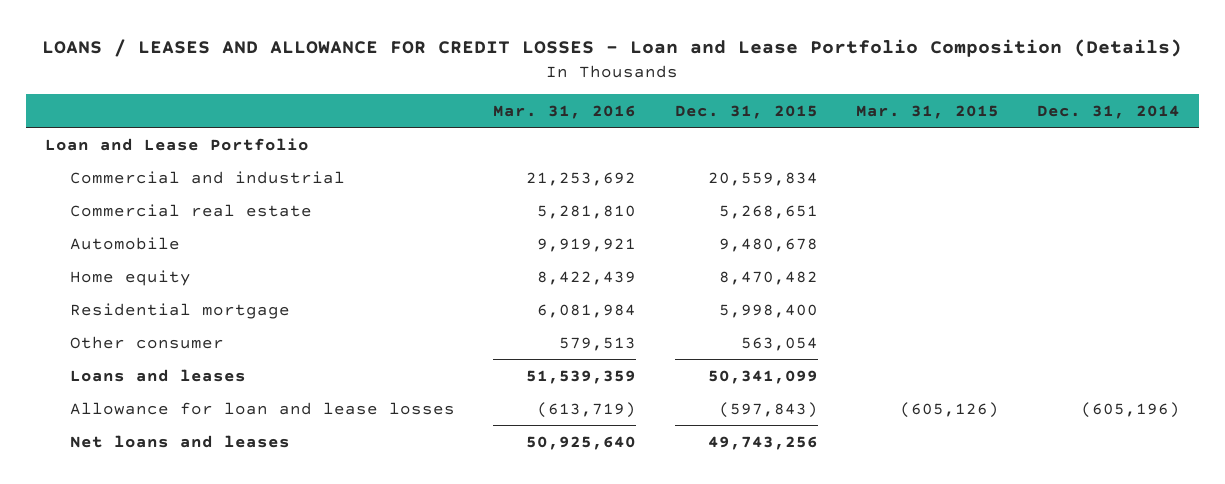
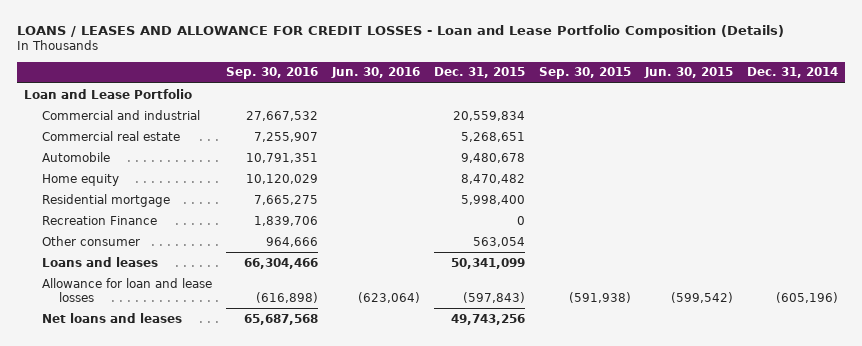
[493,105,637,120] Mar. 31, 2016 -> none
[855,105,999,120] Mar. 31, 2015 -> none
none -> [225,67,318,80] Sep. 30, 2016
none -> [330,67,420,79] Jun. 30, 2016
none -> [539,67,632,80] Sep. 30, 2015
none -> [644,67,734,79] Jun. 30, 2015
none -> [41,215,157,225] Recreation Finance

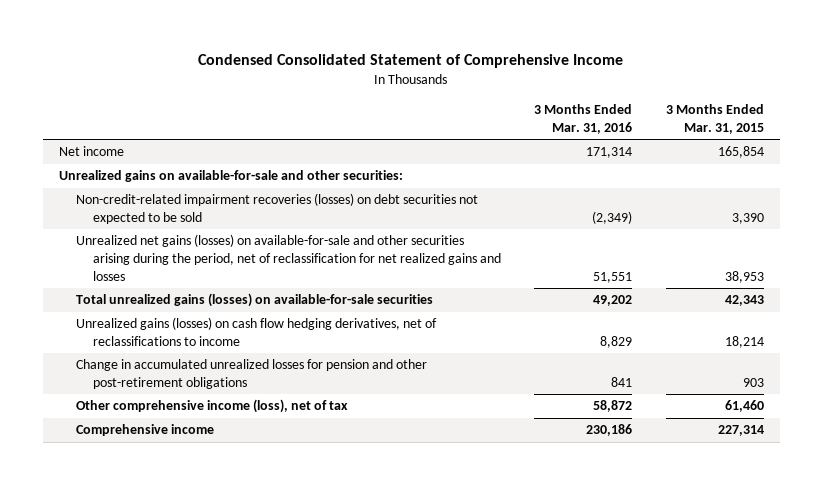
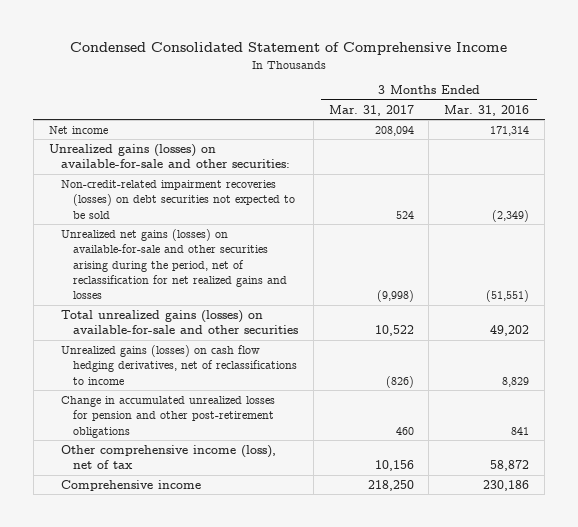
[665,104,764,135] 3 Months Ended Mar. 31, 2015 -> none
none -> [328,104,414,116] Mar. 31, 2017
[59,170,404,183] Unrealized gains on available-for-sale and other securities: -> [48,143,290,169] Unrealized gains (losses) on available-for-sale and other securities:
[593,271,633,283] 51,551 -> [486,290,530,303] (51,551)
[76,293,434,308] Total unrealized gains (losses) on available-for-sale securities -> [60,309,298,335] Total unrealized gains (losses) on available-for-sale and other securities

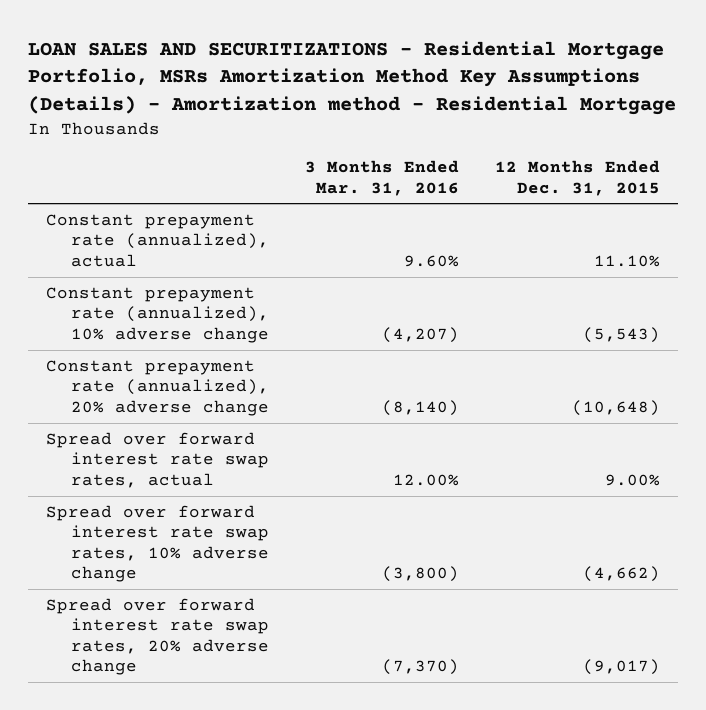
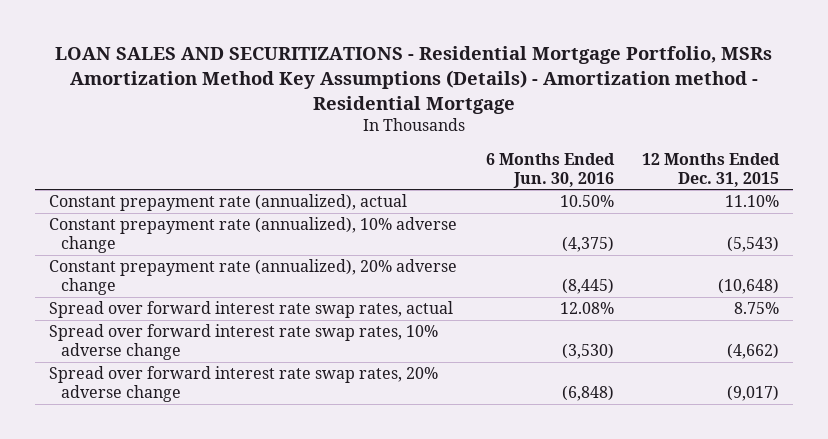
[305,160,460,196] 3 Months Ended Mar. 31, 2016 -> none
none -> [485,152,615,188] 6 Months Ended Jun. 30, 2016
[605,473,661,486] 9.00% -> [734,302,780,315] 8.75%

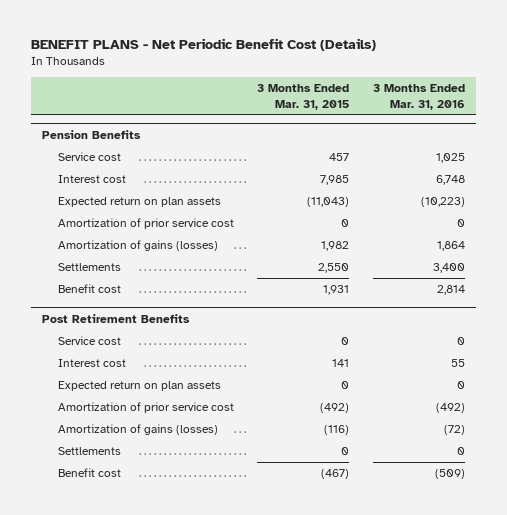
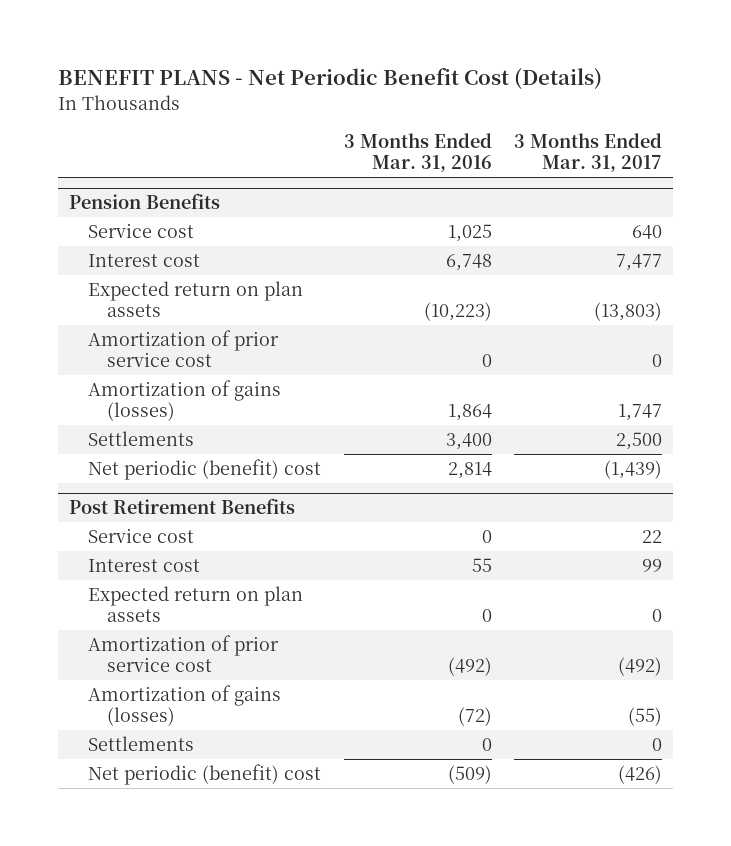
[257,84,350,110] 3 Months Ended Mar. 31, 2015 -> none
none -> [514,133,663,173] 3 Months Ended Mar. 31, 2017
[58,284,122,294] Benefit cost -> [88,458,322,480] Net periodic (benefit) cost
[58,468,122,478] Benefit cost -> [88,763,322,785] Net periodic (benefit) cost

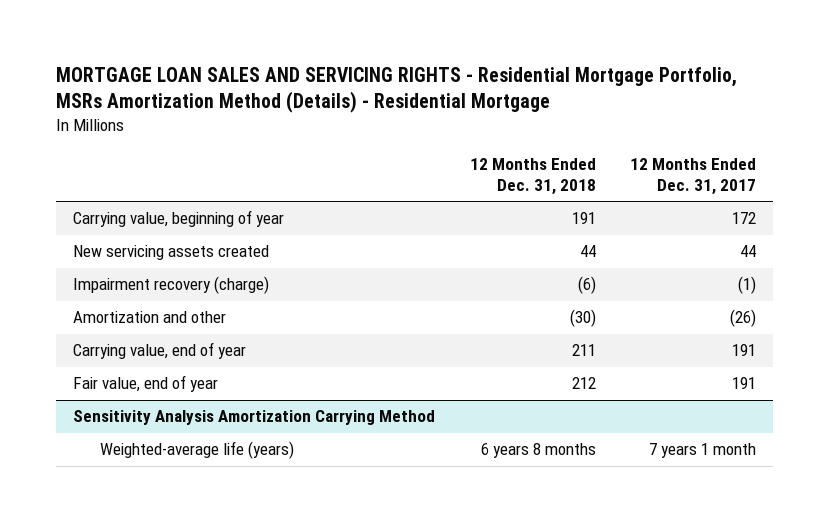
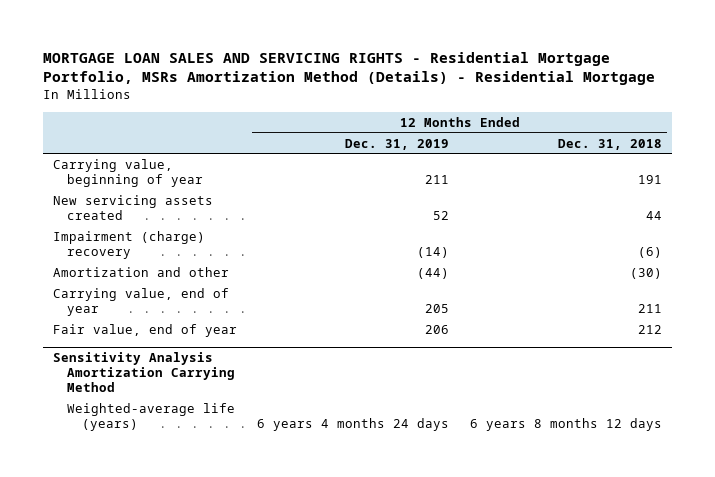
[630,158,757,195] 12 Months Ended Dec. 31, 2017 -> none
none -> [345,138,450,150] Dec. 31, 2019
[73,276,270,295] Impairment recovery (charge) -> [53,230,206,259] Impairment (charge) recovery
[480,443,596,459] 6 years 8 months -> [469,417,662,431] 6 years 8 months 12 days

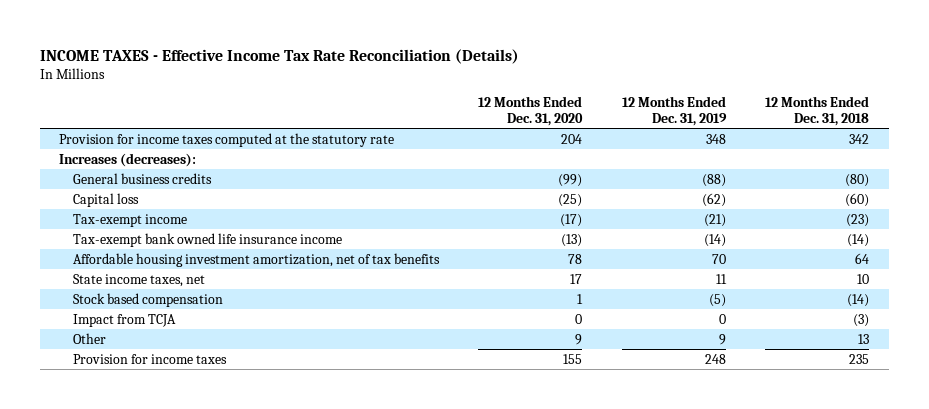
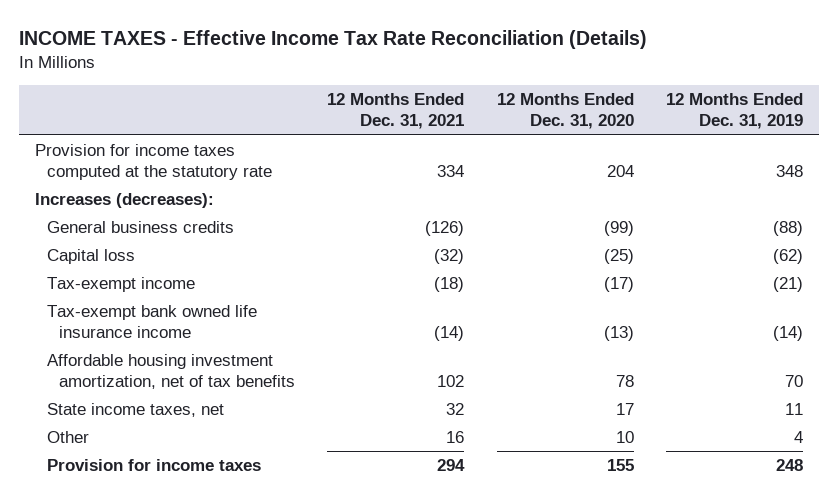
[765,96,870,126] 12 Months Ended Dec. 31, 2018 -> none
none -> [327,93,465,130] 12 Months Ended Dec. 31, 2021
[72,292,223,307] Stock based compensation -> none
[72,313,176,327] Impact from TCJA -> none
[575,333,583,345] 9 -> [615,430,634,443] 10
[718,333,726,345] 9 -> [794,430,804,443] 4

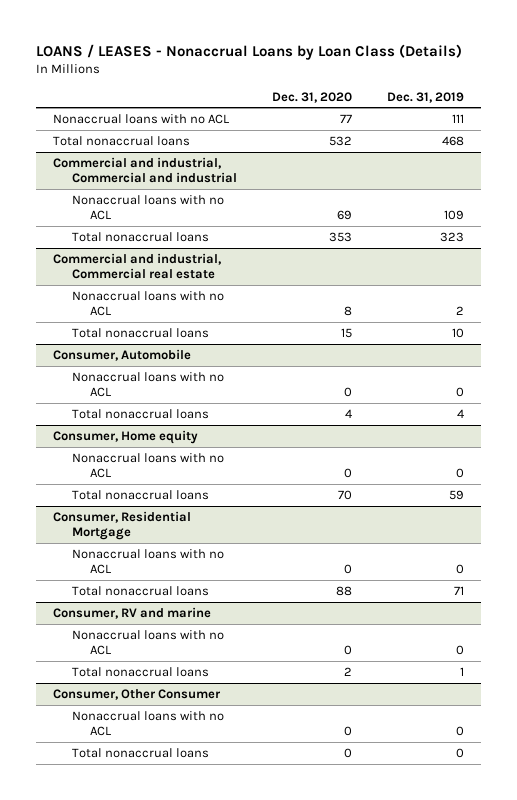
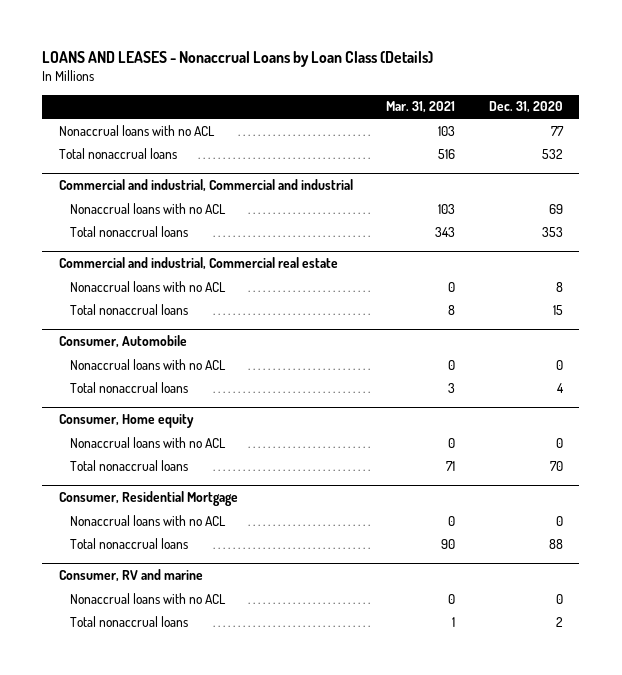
[35,43,462,60] LOANS / LEASES - Nonaccrual Loans by Loan Class (Details) -> [42,51,434,68] LOANS AND LEASES - Nonaccrual Loans by Loan Class (Details)
[386,91,464,103] Dec. 31, 2019 -> none
none -> [386,101,456,114] Mar. 31, 2021
[53,688,222,700] Consumer, Other Consumer -> none
[71,710,224,737] Nonaccrual loans with no ACL -> none
[71,747,209,758] Total nonaccrual loans -> none

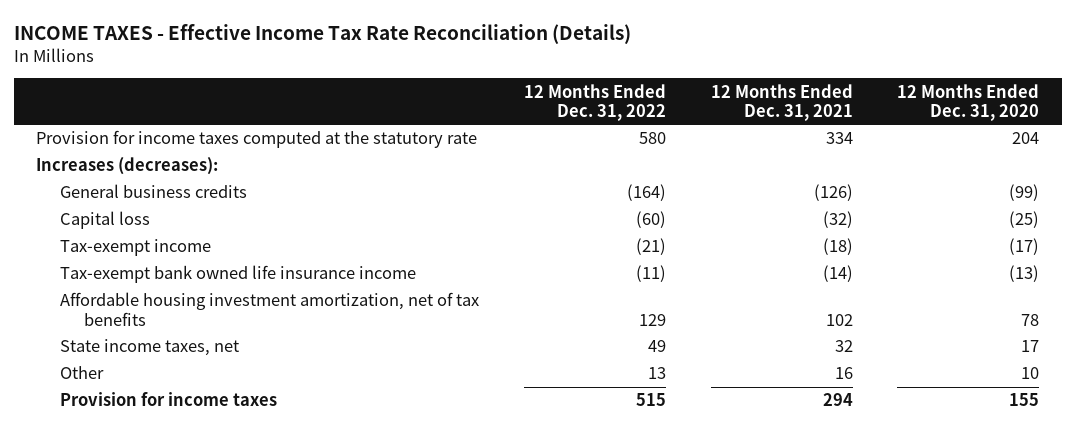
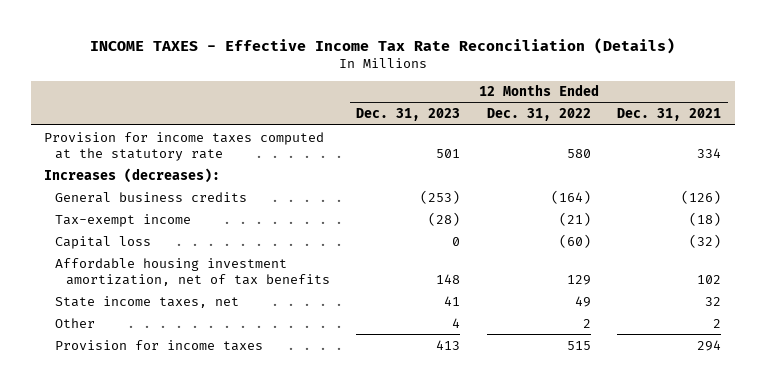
[897,83,1040,121] 12 Months Ended Dec. 31, 2020 -> none
none -> [356,108,461,122] Dec. 31, 2023
[60,265,417,284] Tax-exempt bank owned life insurance income -> none
[60,211,151,230] Capital loss -> [54,235,151,249] Capital loss
[647,367,666,380] 13 -> [582,318,591,328] 2
[834,367,853,380] 16 -> [713,318,722,328] 2

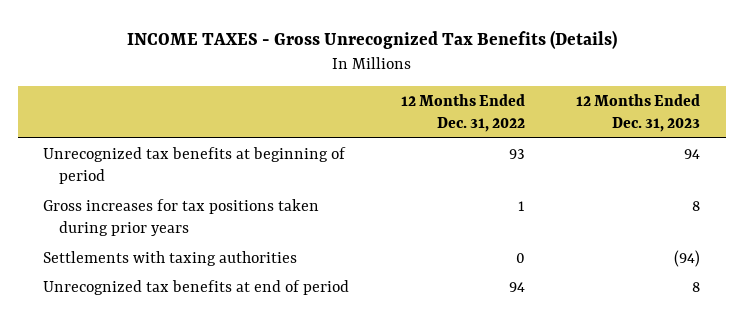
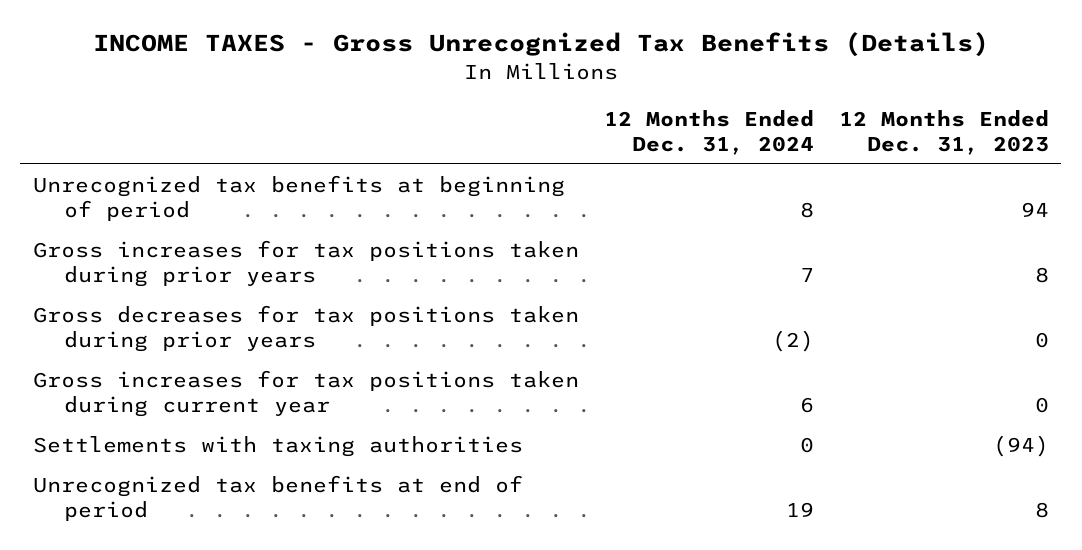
[400,93,525,133] 12 Months Ended Dec. 31, 2022 -> none
none -> [603,109,814,155] 12 Months Ended Dec. 31, 2024
none -> [32,305,579,353] Gross decreases for tax positions taken during prior years
none -> [32,370,579,418] Gross increases for tax positions taken during current year

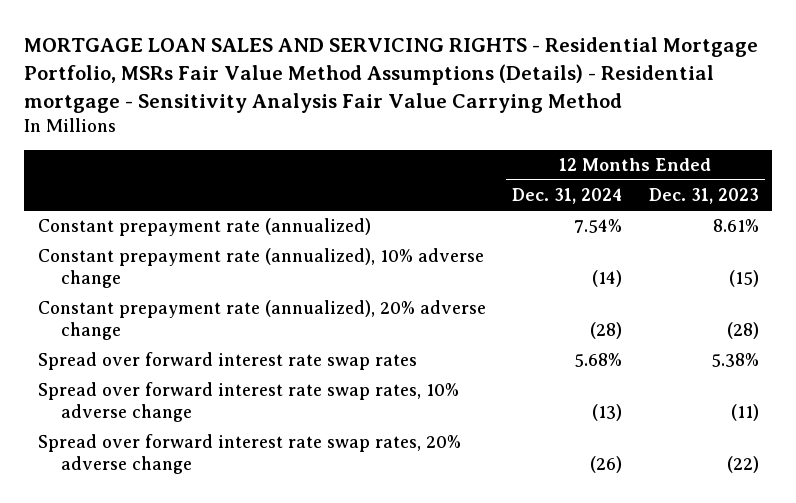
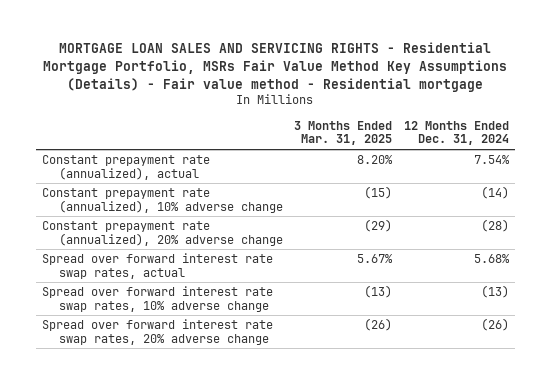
[24,37,759,113] MORTGAGE LOAN SALES AND SERVICING RIGHTS - Residential Mortgage Portfolio, MSRs Fair Value Method Assumptions (Details) - Residential mortgage - Sensitivity Analysis Fair Value Carrying Method -> [43,42,508,92] MORTGAGE LOAN SALES AND SERVICING RIGHTS - Residential Mortgage Portfolio, MSRs Fair Value Method Key Assumptions (Details) - Fair value method - Residential mortgage
[648,188,759,205] Dec. 31, 2023 -> none
none -> [294,120,393,146] 3 Months Ended Mar. 31, 2025
[37,218,371,237] Constant prepayment rate (annualized) -> [41,155,210,180] Constant prepayment rate (annualized), actual
[37,352,417,371] Spread over forward interest rate swap rates -> [41,253,273,279] Spread over forward interest rate swap rates, actual

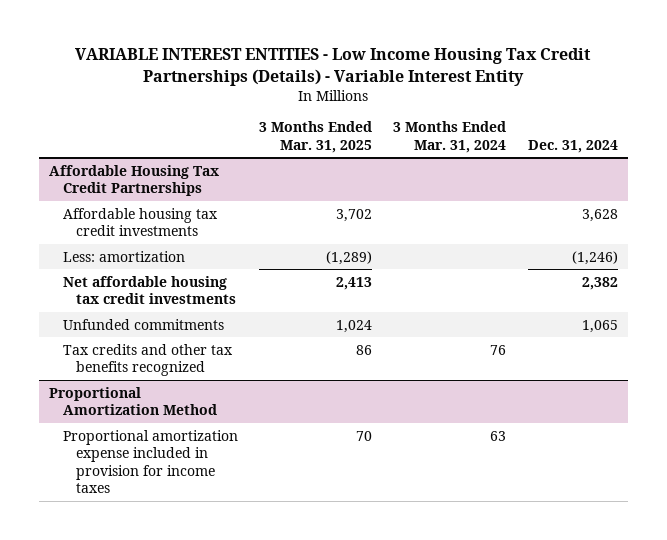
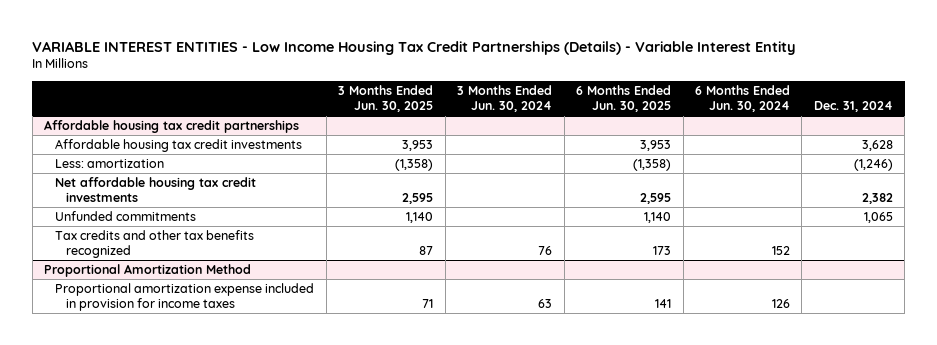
[258,121,372,153] 3 Months Ended Mar. 31, 2025 -> none
[393,121,507,153] 3 Months Ended Mar. 31, 2024 -> none
none -> [338,84,434,112] 3 Months Ended Jun. 30, 2025
none -> [457,84,553,112] 3 Months Ended Jun. 30, 2024
none -> [576,84,672,112] 6 Months Ended Jun. 30, 2025
none -> [694,84,790,112] 6 Months Ended Jun. 30, 2024
[49,164,220,197] Affordable Housing Tax Credit Partnerships -> [44,120,300,134] Affordable housing tax credit partnerships

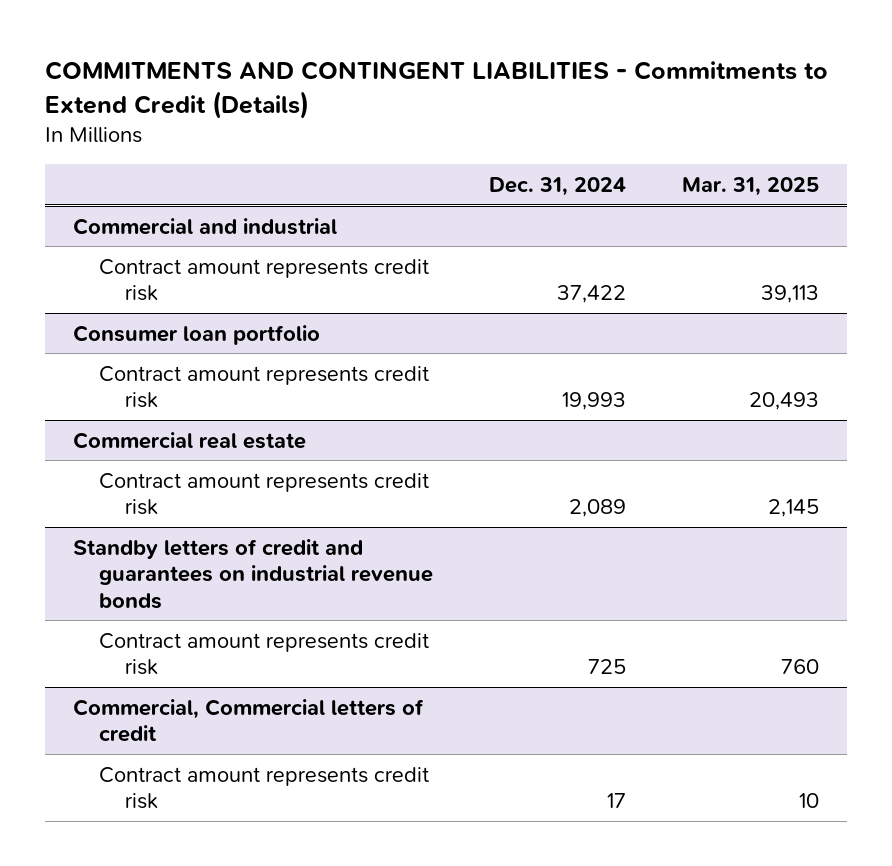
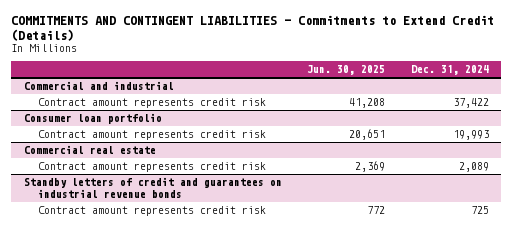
[681,176,819,196] Mar. 31, 2025 -> none
none -> [307,65,386,76] Jun. 30, 2025
[72,698,424,743] Commercial, Commercial letters of credit -> none
[99,766,430,810] Contract amount represents credit risk -> none

